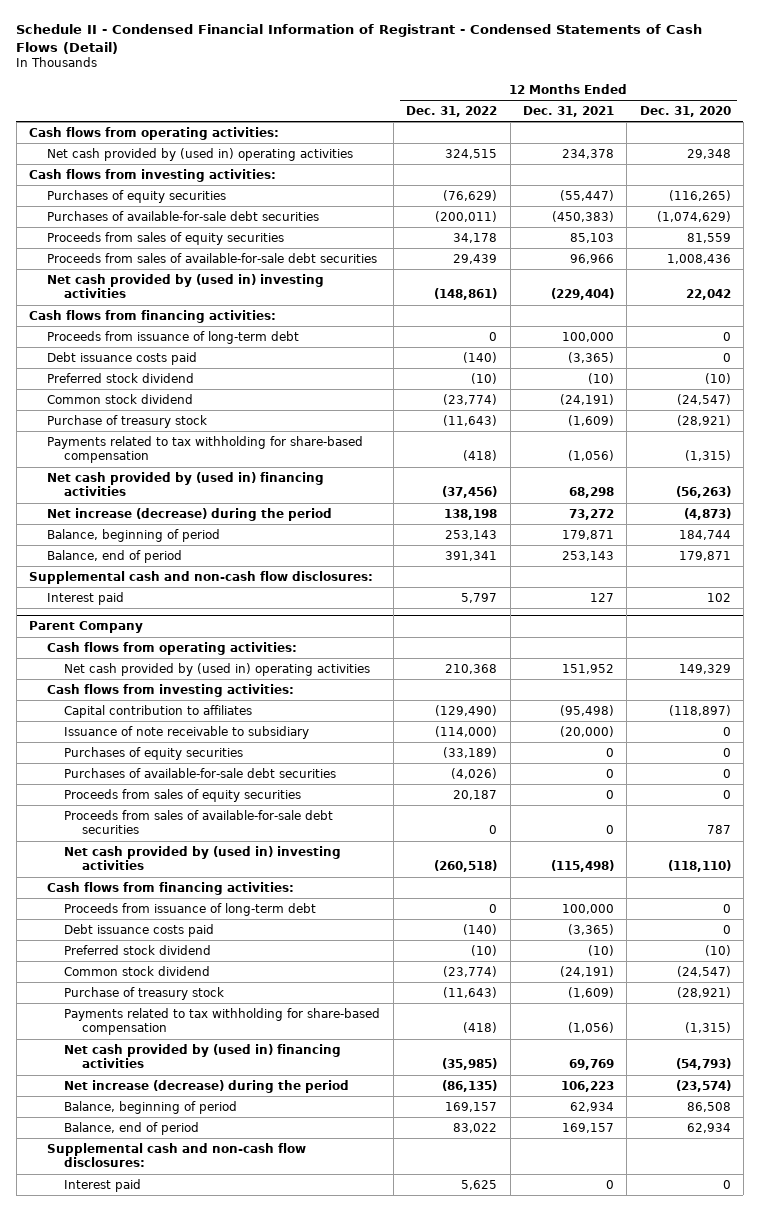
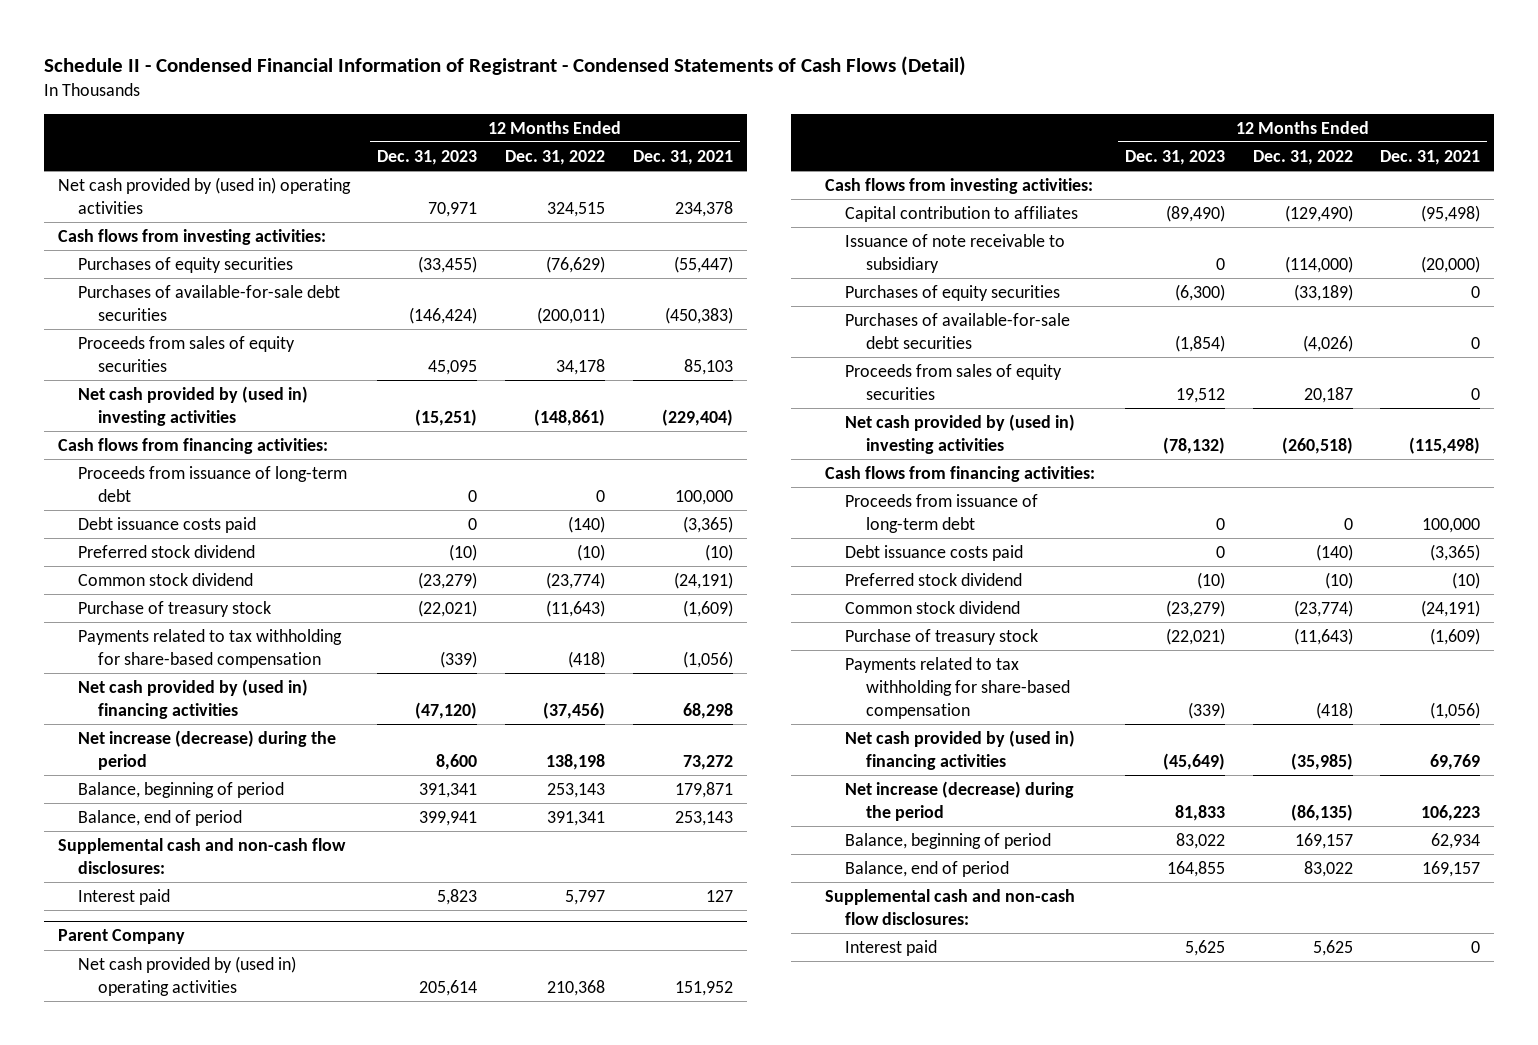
[639,105,731,117] Dec. 31, 2020 -> none
none -> [377,149,478,165] Dec. 31, 2023
[28,126,279,140] Cash flows from operating activities: -> none
[46,252,377,263] Proceeds from sales of available-for-sale debt securities -> none
[46,641,297,655] Cash flows from operating activities: -> none
[64,809,334,835] Proceeds from sales of available-for-sale debt securities -> none

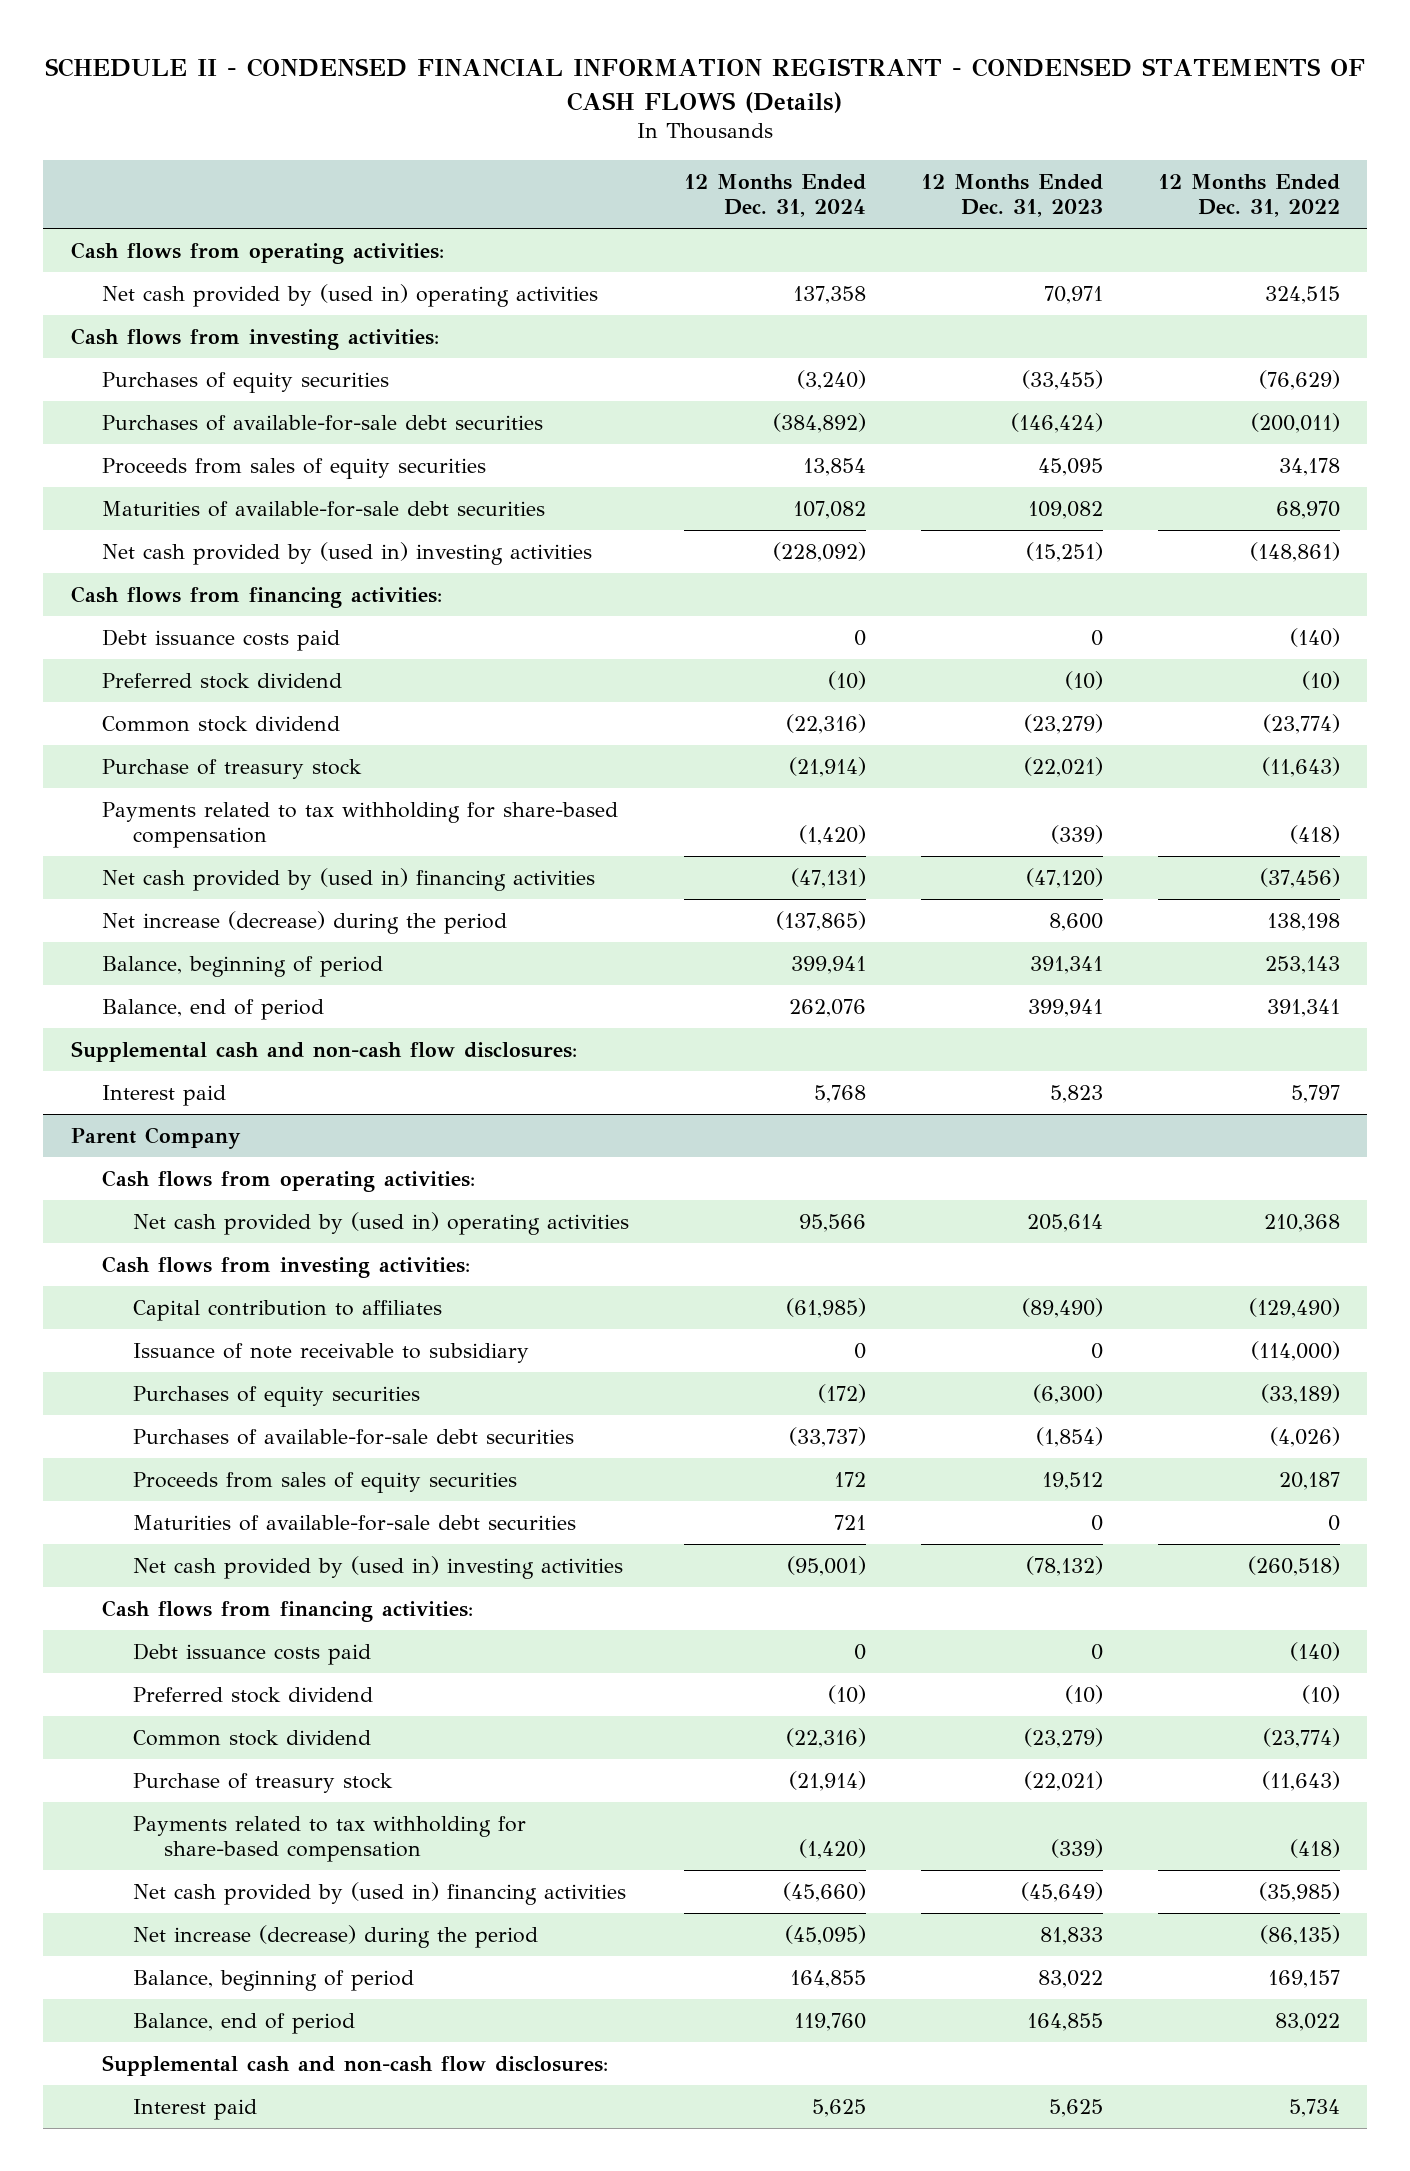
[43,55,966,76] Schedule II - Condensed Financial Information of Registrant - Condensed Statements of Cash Flows (Detail) -> [45,58,1366,113] SCHEDULE II - CONDENSED FINANCIAL INFORMATION REGISTRANT - CONDENSED STATEMENTS OF CASH FLOWS (Details)
[632,149,733,165] Dec. 31, 2021 -> none
none -> [683,173,866,218] 12 Months Ended Dec. 31, 2024
none -> [70,241,444,264] Cash flows from operating activities:
none -> [101,500,545,517] Maturities of available-for-sale debt securities
[77,465,347,503] Proceeds from issuance of long-term debt -> none
none -> [101,1169,475,1192] Cash flows from operating activities:
none -> [132,1514,576,1531] Maturities of available-for-sale debt securities
[845,493,1039,534] Proceeds from issuance of long-term debt -> none
[1312,939,1353,956] 5,625 -> [1288,2098,1340,2117] 5,734

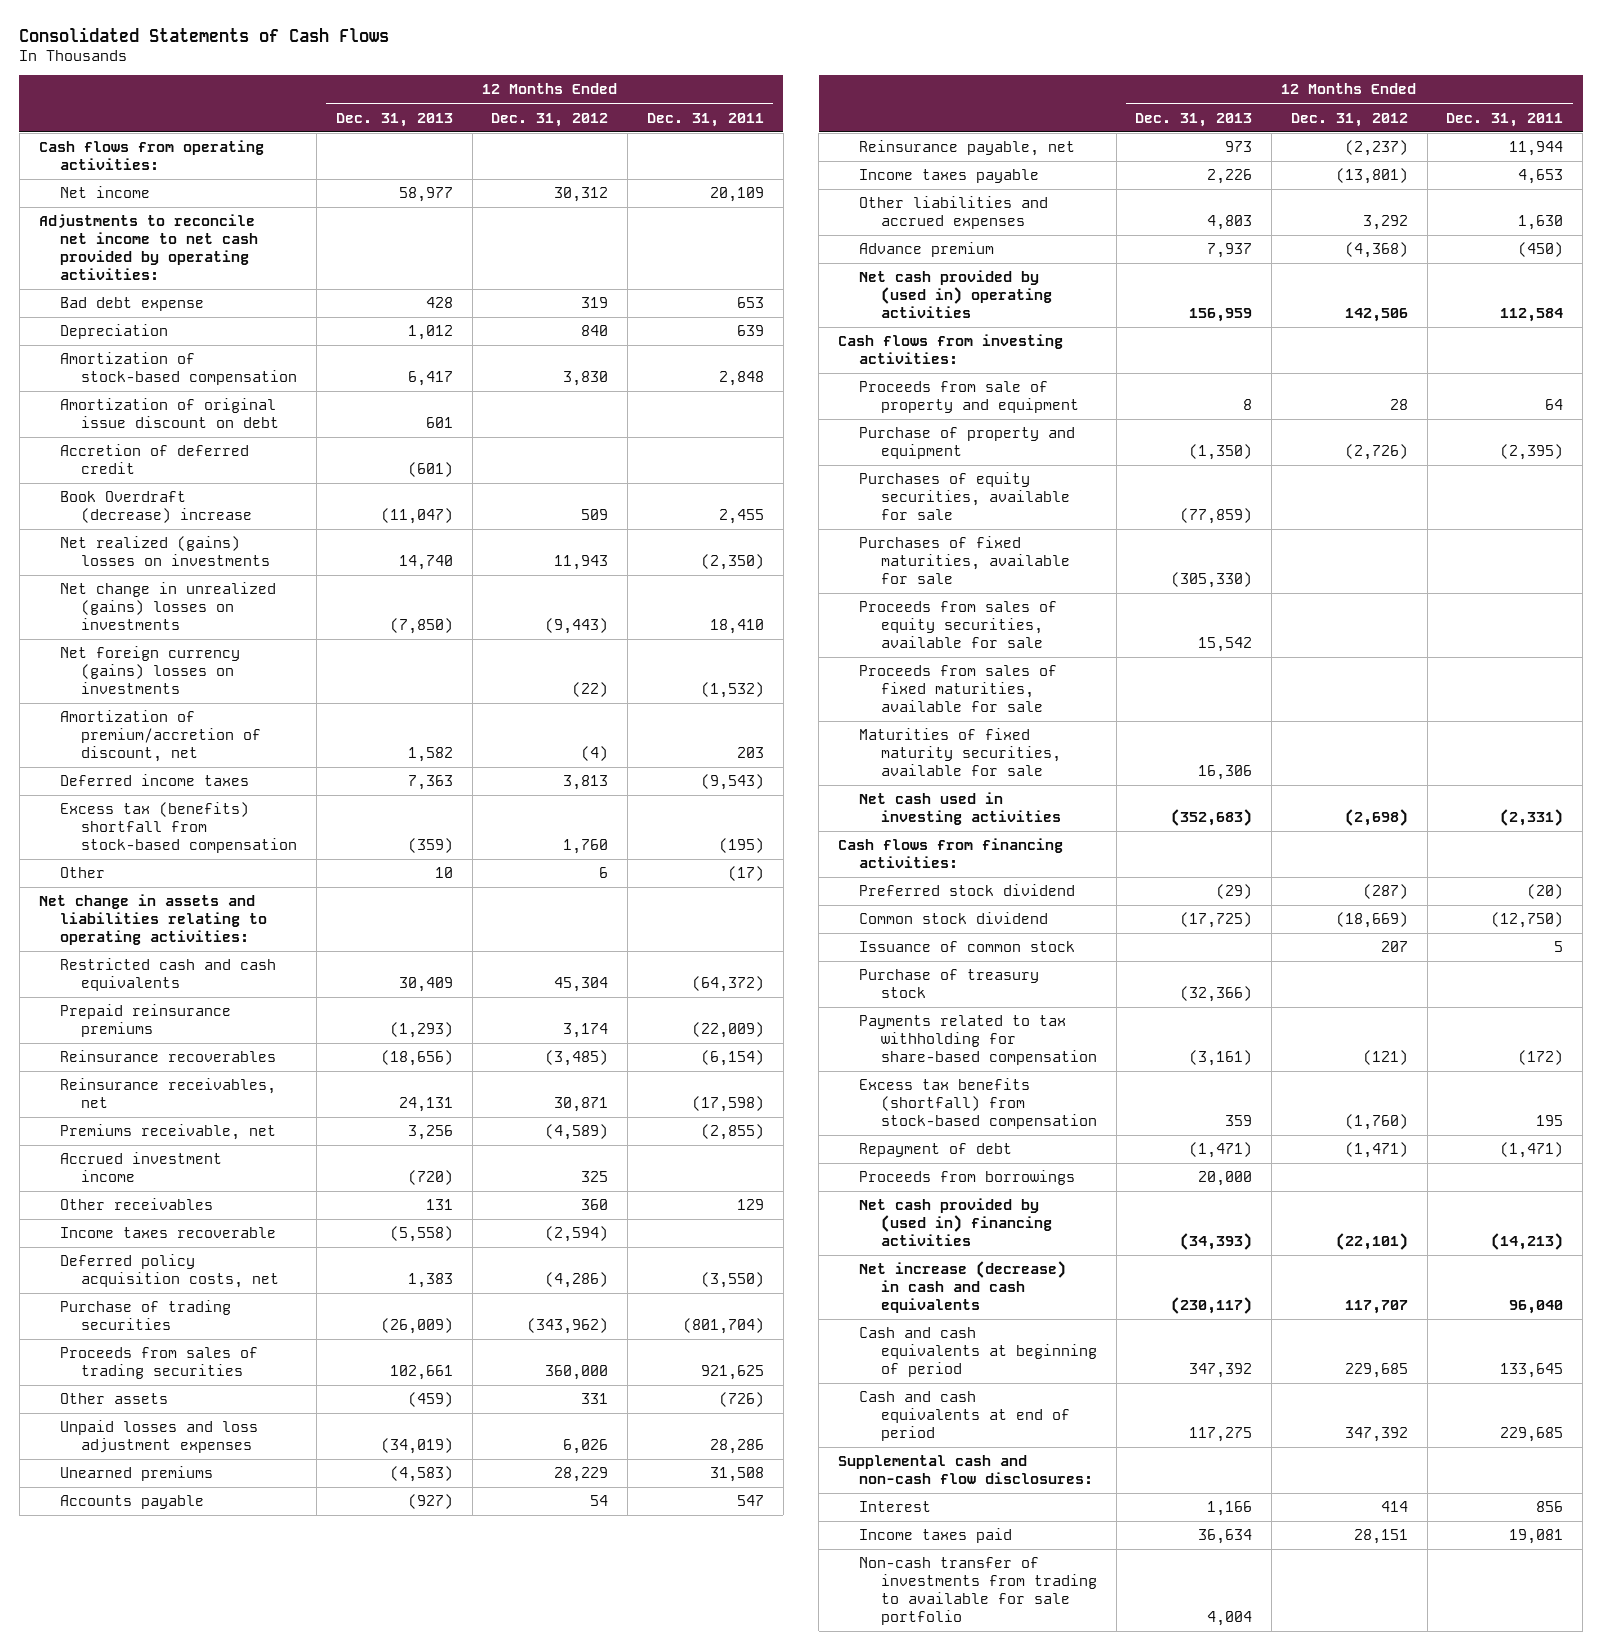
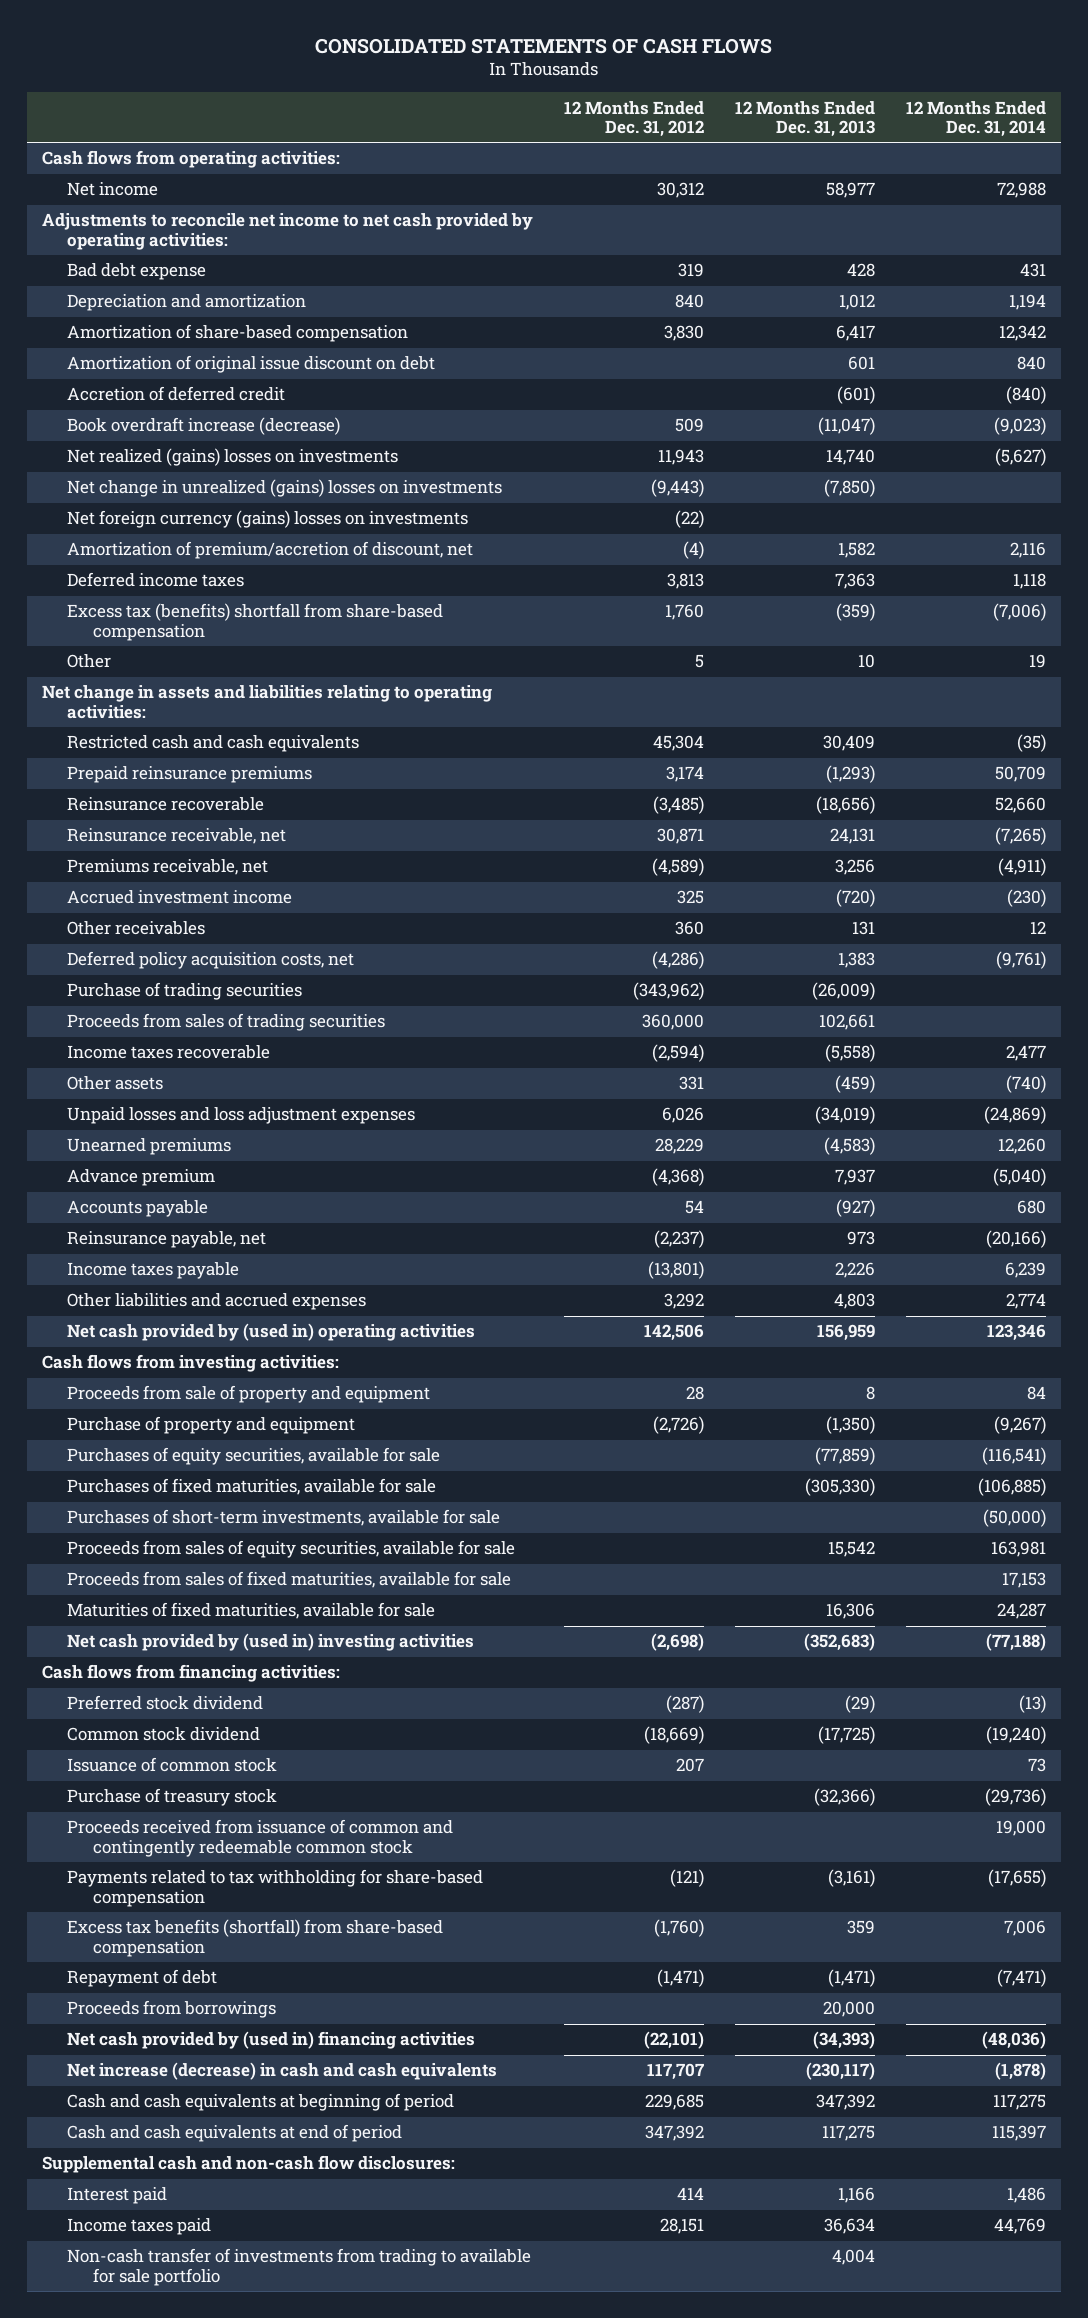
[19,26,390,42] Consolidated Statements of Cash Flows -> [314,37,772,54] CONSOLIDATED STATEMENTS OF CASH FLOWS
[646,112,764,127] Dec. 31, 2011 -> none
none -> [905,100,1046,138] 12 Months Ended Dec. 31, 2014
[59,324,168,340] Depreciation -> [67,294,307,312] Depreciation and amortization
[59,352,298,386] Amortization of stock-based compensation -> [67,324,409,343] Amortization of share-based compensation
[59,491,253,524] Book Overdraft (decrease) increase -> [67,417,341,436] Book overdraft increase (decrease)
[59,802,298,854] Excess tax (benefits) shortfall from stock-based compensation -> [67,603,444,641] Excess tax (benefits) shortfall from share-based compensation
[599,867,609,879] 6 -> [694,654,704,669] 5
[59,1050,276,1063] Reinsurance recoverables -> [67,797,265,812] Reinsurance recoverable
[59,1078,276,1109] Reinsurance receivables, net -> [67,828,287,845] Reinsurance receivable, net
[59,1227,276,1239] Income taxes recoverable -> [67,1045,271,1060] Income taxes recoverable
[859,242,995,258] Advance premium -> [67,1169,216,1187] Advance premium
none -> [67,1509,501,1527] Purchases of short-term investments, available for sale
[859,728,1061,777] Maturities of fixed maturity securities, available for sale -> [67,1602,436,1620] Maturities of fixed maturities, available for sale
[859,792,1061,826] Net cash used in investing activities -> [67,1633,475,1652] Net cash provided by (used in) investing activities
none -> [67,1819,454,1857] Proceeds received from issuance of common and contingently redeemable common stock
[859,1078,1097,1130] Excess tax benefits (shortfall) from stock-based compensation -> [67,1919,444,1957] Excess tax benefits (shortfall) from share-based compensation
[859,1501,932,1513] Interest -> [67,2187,168,2205] Interest paid

